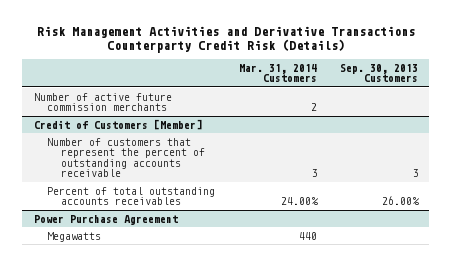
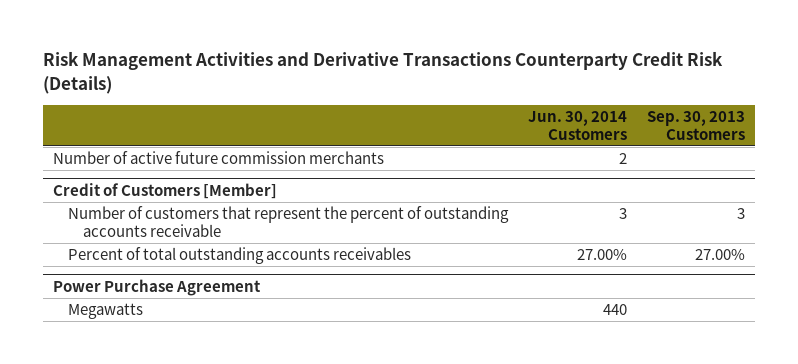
[238,63,317,83] Mar. 31, 2014 Customers -> none
none -> [528,110,628,140] Jun. 30, 2014 Customers
[381,196,420,206] 26.00% -> [694,248,745,260] 27.00%

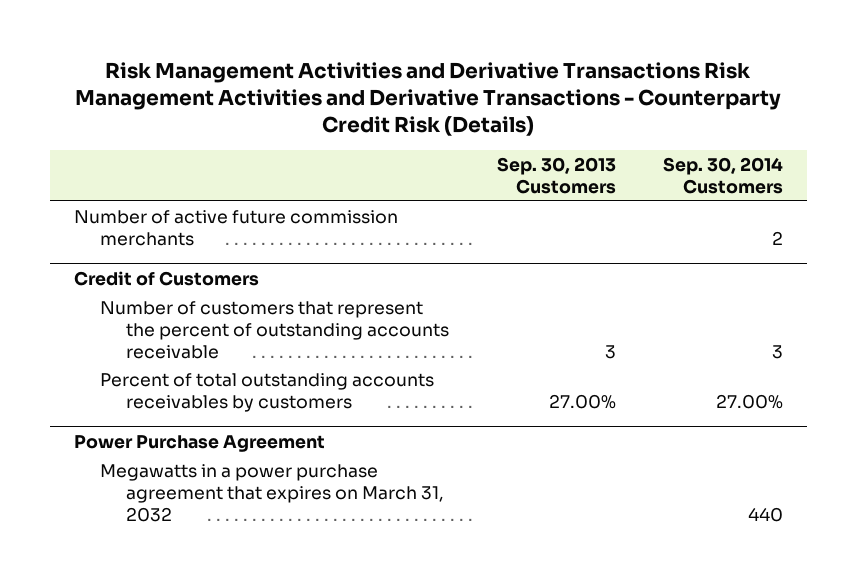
[43,51,724,94] Risk Management Activities and Derivative Transactions Counterparty Credit Risk (Details) -> [75,61,782,137] Risk Management Activities and Derivative Transactions Risk Management Activities and Derivative Transactions - Counterparty Credit Risk (Details)
[528,110,628,140] Jun. 30, 2014 Customers -> none
none -> [662,156,783,194] Sep. 30, 2014 Customers
[53,182,278,199] Credit of Customers [Member] -> [73,270,259,286] Credit of Customers
[68,246,412,264] Percent of total outstanding accounts receivables -> [100,372,435,412] Percent of total outstanding accounts receivables by customers
[68,302,144,319] Megawatts -> [100,463,445,522] Megawatts in a power purchase agreement that expires on March 31, 2032

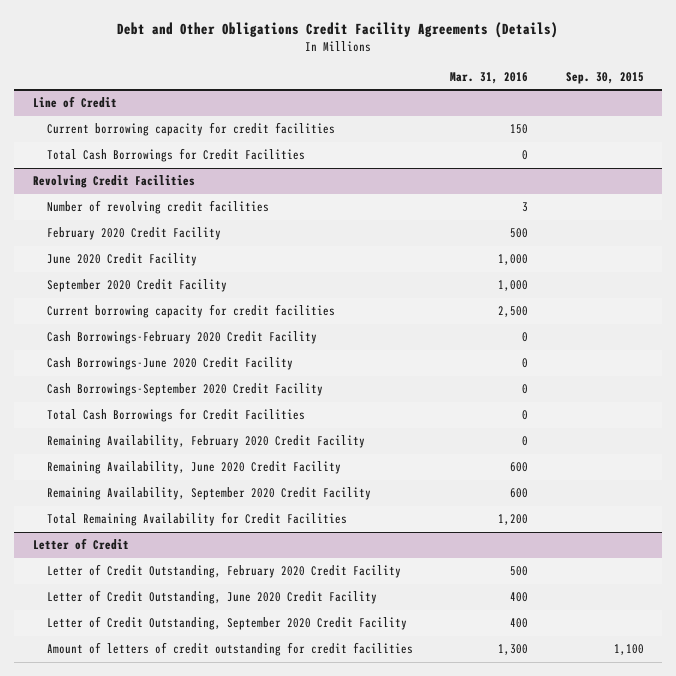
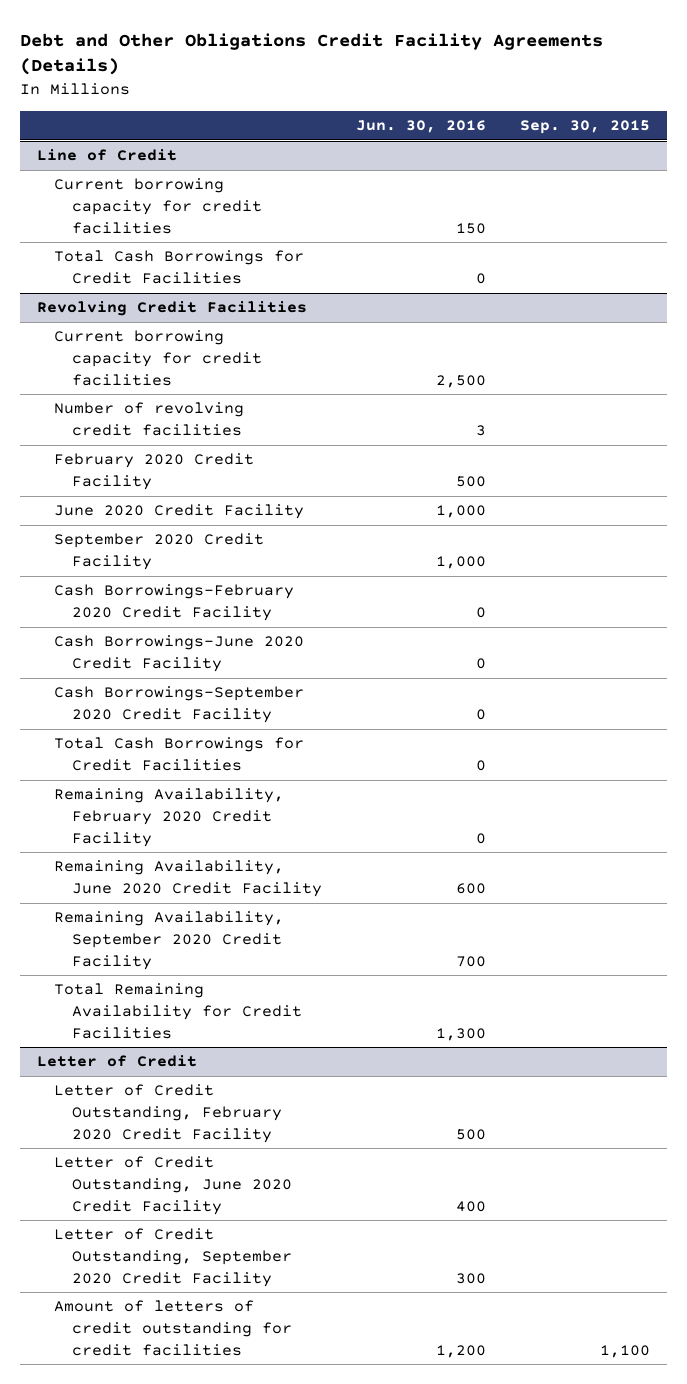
[450,72,529,85] Mar. 31, 2016 -> none
none -> [355,120,486,134] Jun. 30, 2016
[47,304,336,319] Current borrowing capacity for credit facilities -> [54,330,262,386] Current borrowing capacity for credit facilities

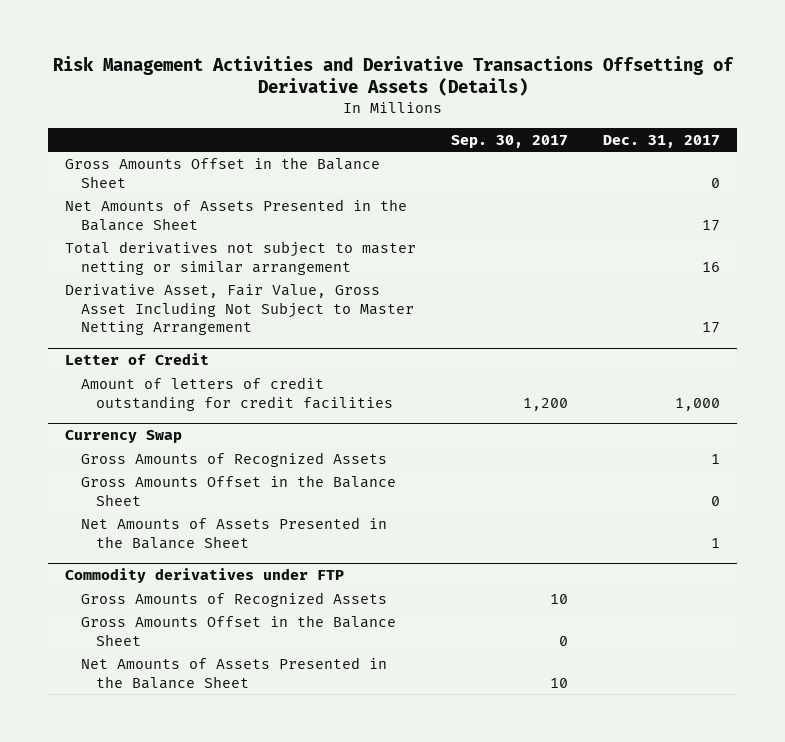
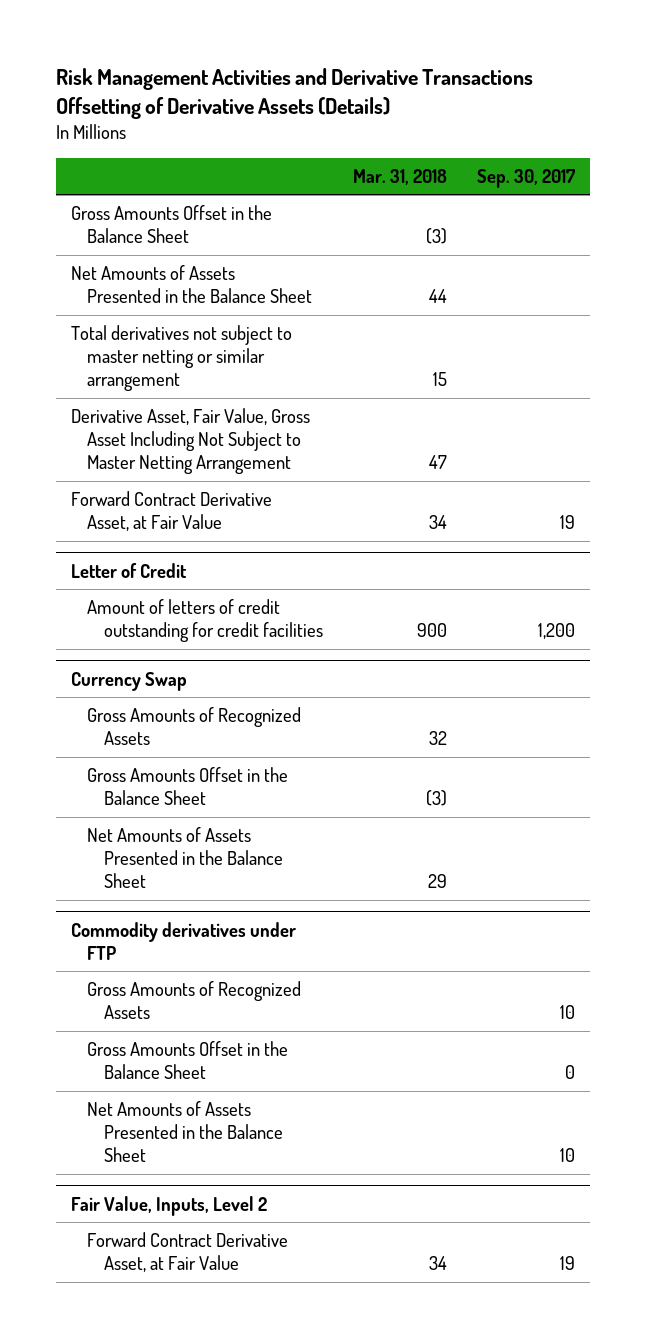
[602,134,720,148] Dec. 31, 2017 -> none
none -> [352,168,447,185] Mar. 31, 2018
none -> [71,491,273,532] Forward Contract Derivative Asset, at Fair Value
none -> [71,1195,268,1216] Fair Value, Inputs, Level 2
none -> [87,1232,289,1273] Forward Contract Derivative Asset, at Fair Value

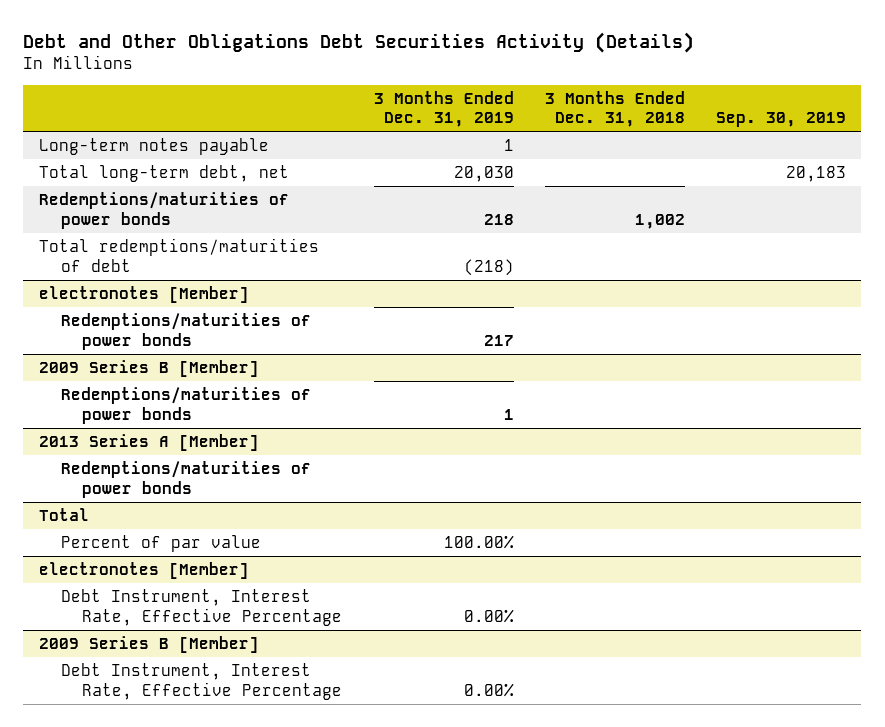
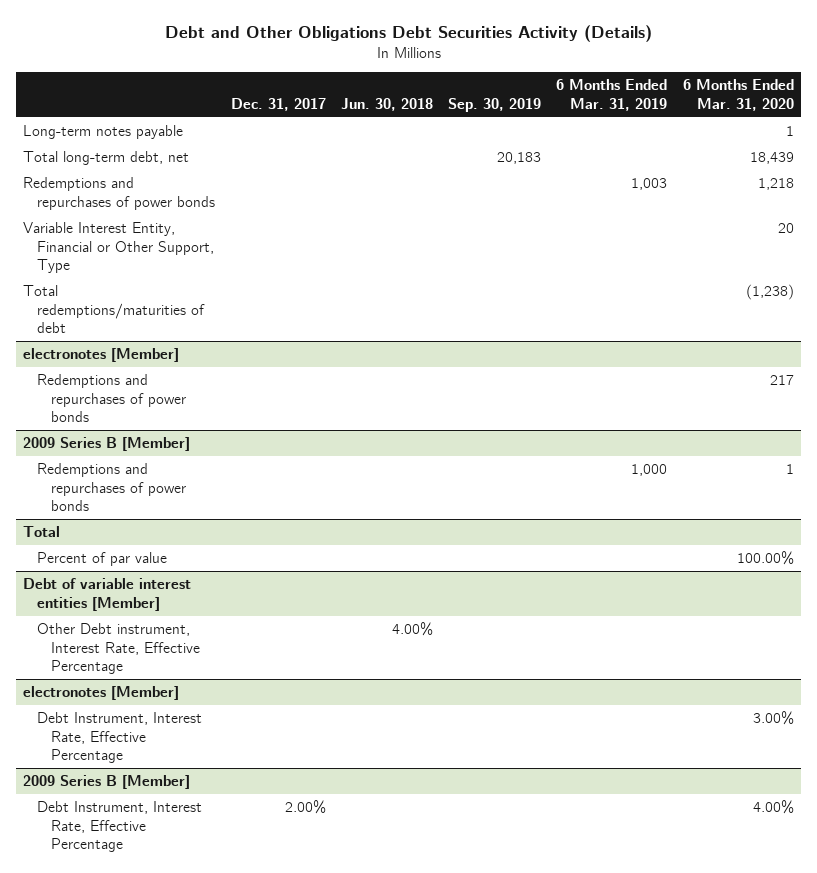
[373,90,514,128] 3 Months Ended Dec. 31, 2019 -> none
[544,90,685,128] 3 Months Ended Dec. 31, 2018 -> none
none -> [230,97,326,111] Dec. 31, 2017
none -> [340,97,433,111] Jun. 30, 2018
none -> [556,79,668,111] 6 Months Ended Mar. 31, 2019
none -> [682,79,794,111] 6 Months Ended Mar. 31, 2020
[38,191,289,229] Redemptions/maturities of power bonds -> [23,177,216,210] Redemptions and repurchases of power bonds
none -> [23,222,215,273] Variable Interest Entity, Financial or Other Support, Type
[60,312,311,350] Redemptions/maturities of power bonds -> [37,374,187,422] Redemptions and repurchases of power bonds
[38,433,259,451] 2013 Series A [Member] -> none
[60,460,311,498] Redemptions/maturities of power bonds -> none
[60,386,311,424] Redemptions/maturities of power bonds -> [37,463,187,511] Redemptions and repurchases of power bonds
none -> [23,578,192,611] Debt of variable interest entities [Member]
none -> [37,623,201,674] Other Debt instrument, Interest Rate, Effective Percentage

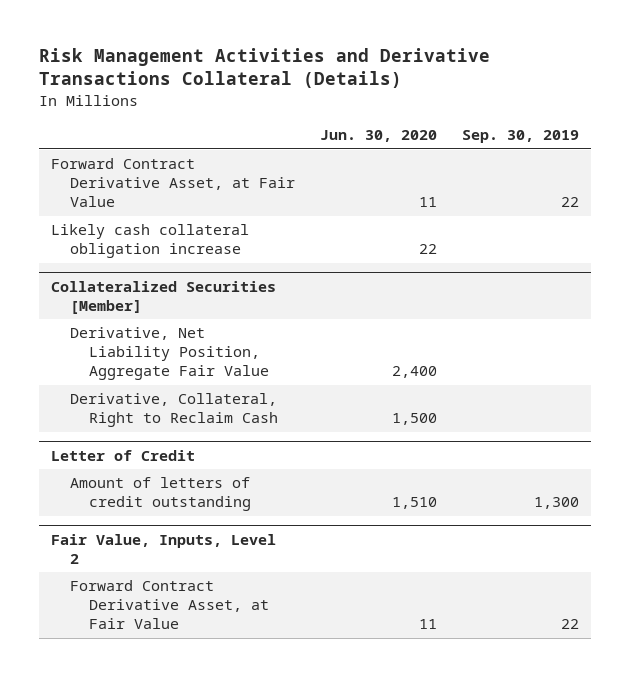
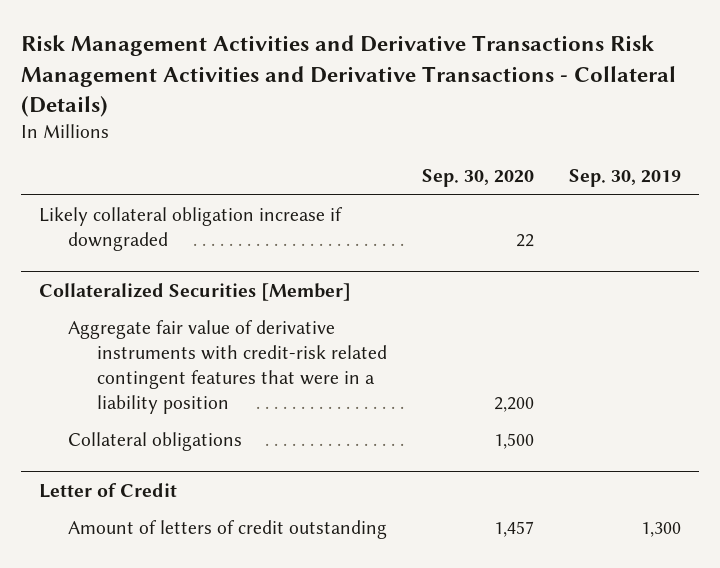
[38,48,490,89] Risk Management Activities and Derivative Transactions Collateral (Details) -> [21,35,677,117] Risk Management Activities and Derivative Transactions Risk Management Activities and Derivative Transactions - Collateral (Details)
[319,130,437,143] Jun. 30, 2020 -> none
none -> [422,169,535,188] Sep. 30, 2020
[51,158,296,208] Forward Contract Derivative Asset, at Fair Value -> none
[51,224,250,259] Likely cash collateral obligation increase -> [38,207,343,252] Likely collateral obligation increase if downgraded
[70,327,270,381] Derivative, Net Liability Position, Aggregate Fair Value -> [67,320,387,415] Aggregate fair value of derivative instruments with credit-risk related contingent features that were in a liability position
[70,393,279,428] Derivative, Collateral, Right to Reclaim Cash -> [67,432,242,452] Collateral obligations
[51,533,277,564] Fair Value, Inputs, Level 2 -> none
[70,580,270,630] Forward Contract Derivative Asset, at Fair Value -> none

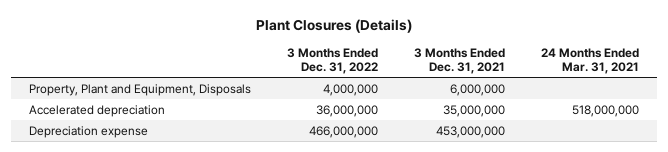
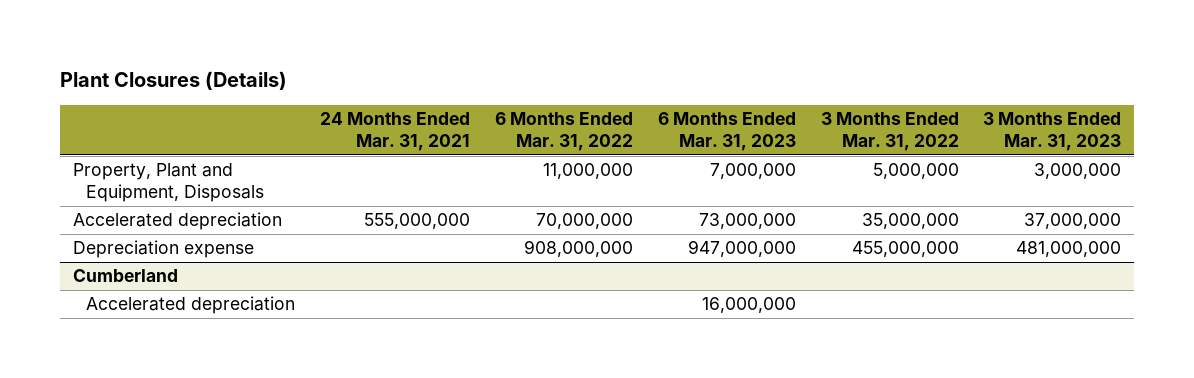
[287,47,379,75] 3 Months Ended Dec. 31, 2022 -> none
[413,47,505,75] 3 Months Ended Dec. 31, 2021 -> none
none -> [494,112,633,152] 6 Months Ended Mar. 31, 2022
none -> [657,112,796,152] 6 Months Ended Mar. 31, 2023
none -> [820,112,959,152] 3 Months Ended Mar. 31, 2022
none -> [983,112,1122,152] 3 Months Ended Mar. 31, 2023
[571,104,639,117] 518,000,000 -> [363,213,470,230] 555,000,000
none -> [72,269,178,283] Cumberland
none -> [85,296,295,315] Accelerated depreciation

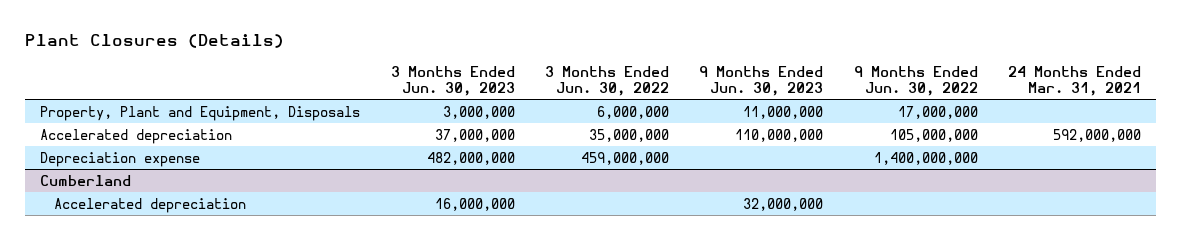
[494,112,633,152] 6 Months Ended Mar. 31, 2022 -> none
[657,112,796,152] 6 Months Ended Mar. 31, 2023 -> none
[820,112,959,152] 3 Months Ended Mar. 31, 2022 -> none
[983,112,1122,152] 3 Months Ended Mar. 31, 2023 -> none
none -> [390,65,515,96] 3 Months Ended Jun. 30, 2023
none -> [544,65,669,96] 3 Months Ended Jun. 30, 2022
none -> [699,65,824,96] 9 Months Ended Jun. 30, 2023
none -> [853,65,978,96] 9 Months Ended Jun. 30, 2022
[363,213,470,230] 555,000,000 -> [1053,128,1142,142] 592,000,000

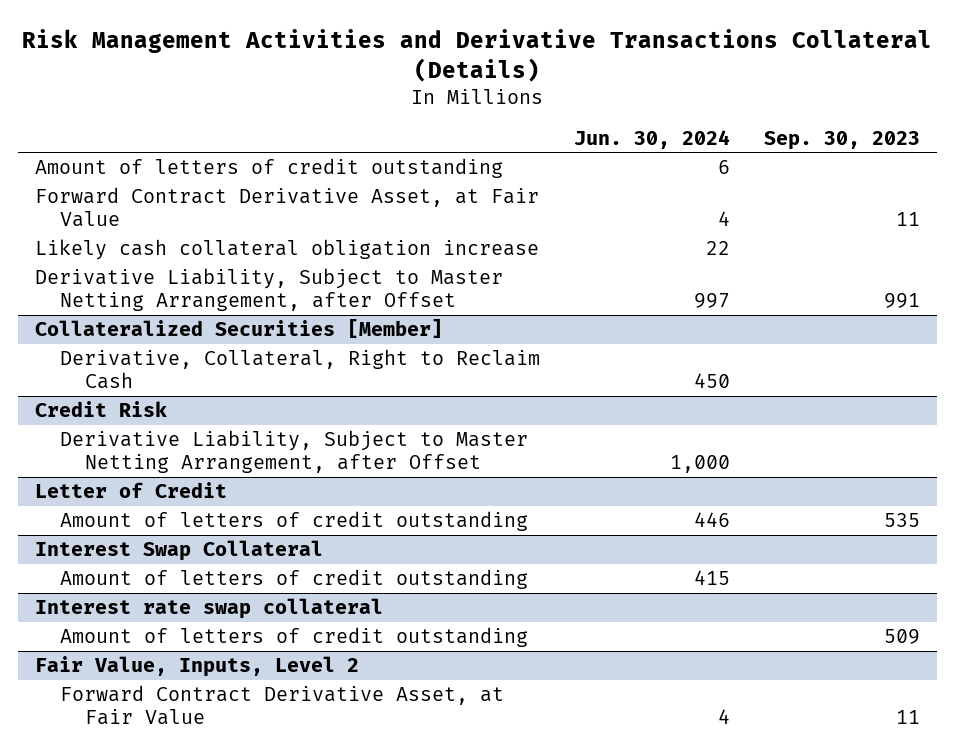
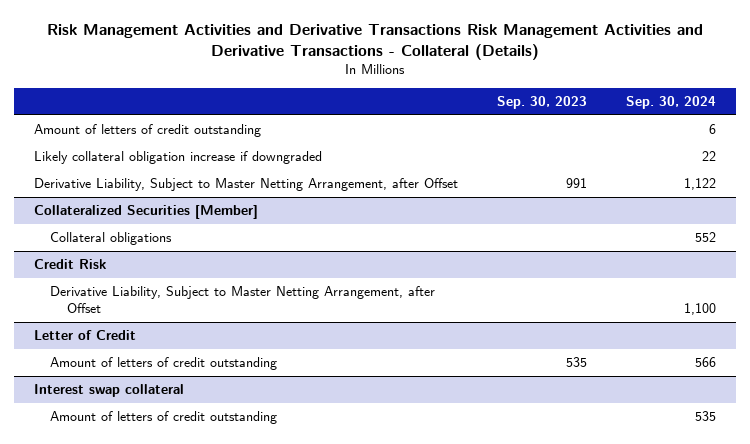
[22,29,933,83] Risk Management Activities and Derivative Transactions Collateral (Details) -> [46,23,703,60] Risk Management Activities and Derivative Transactions Risk Management Activities and Derivative Transactions - Collateral (Details)
[573,129,730,149] Jun. 30, 2024 -> none
none -> [626,96,717,110] Sep. 30, 2024
[35,187,540,228] Forward Contract Derivative Asset, at Fair Value -> none
[35,239,540,261] Likely cash collateral obligation increase -> [33,151,322,165] Likely collateral obligation increase if downgraded
[59,349,540,390] Derivative, Collateral, Right to Reclaim Cash -> [50,232,173,246] Collateral obligations
[35,540,324,562] Interest Swap Collateral -> [33,384,184,398] Interest swap collateral
[35,598,384,620] Interest rate swap collateral -> none
[59,627,528,648] Amount of letters of credit outstanding -> none
[35,656,360,678] Fair Value, Inputs, Level 2 -> none
[59,685,504,726] Forward Contract Derivative Asset, at Fair Value -> none

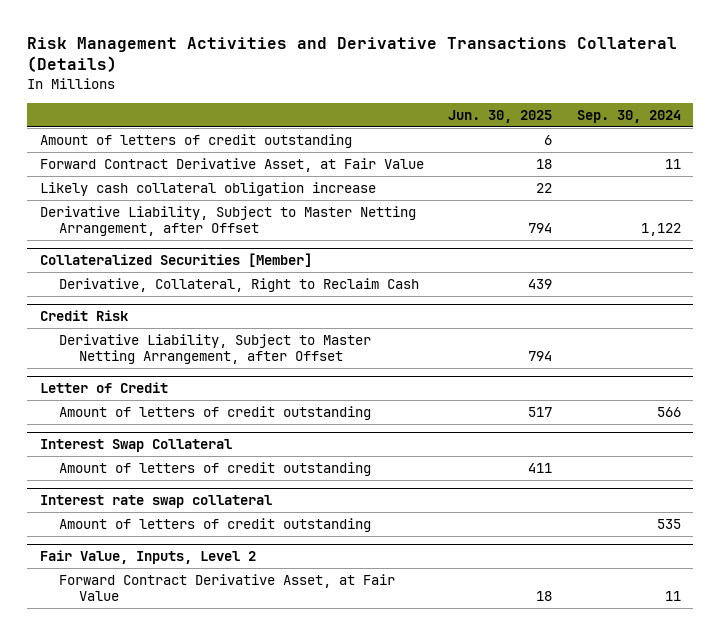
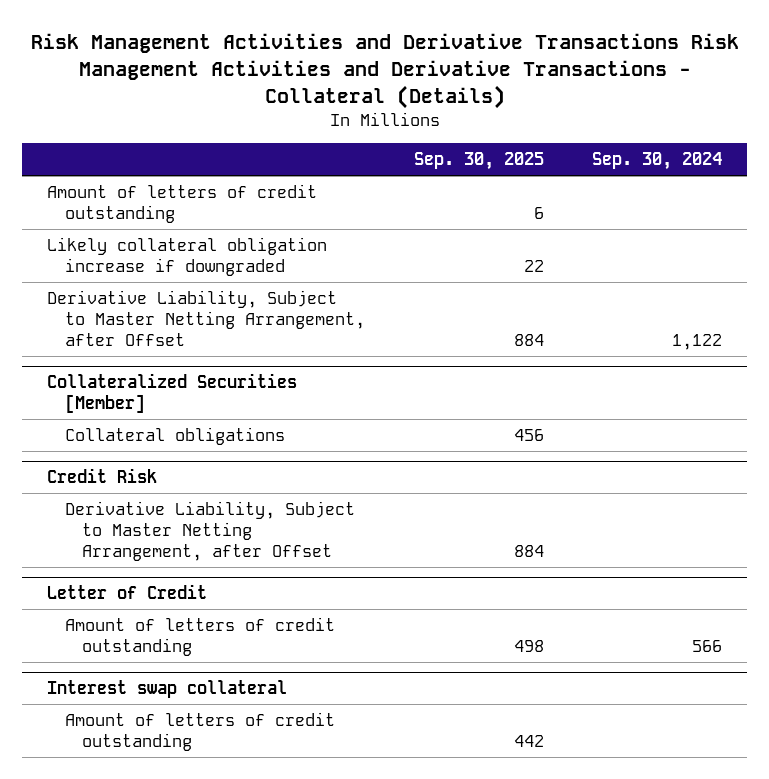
[27,36,678,73] Risk Management Activities and Derivative Transactions Collateral (Details) -> [30,33,739,109] Risk Management Activities and Derivative Transactions Risk Management Activities and Derivative Transactions - Collateral (Details)
[448,109,553,123] Jun. 30, 2025 -> none
none -> [413,152,544,171] Sep. 30, 2025
[39,157,424,172] Forward Contract Derivative Asset, at Fair Value -> none
[39,181,376,196] Likely cash collateral obligation increase -> [46,237,327,276] Likely collateral obligation increase if downgraded
[59,277,420,292] Derivative, Collateral, Right to Reclaim Cash -> [64,427,285,446] Collateral obligations
[39,439,232,453] Interest Swap Collateral -> [46,680,287,699] Interest swap collateral
[39,495,272,509] Interest rate swap collateral -> none
[59,517,372,532] Amount of letters of credit outstanding -> none
[39,550,256,565] Fair Value, Inputs, Level 2 -> none
[59,573,396,602] Forward Contract Derivative Asset, at Fair Value -> none

